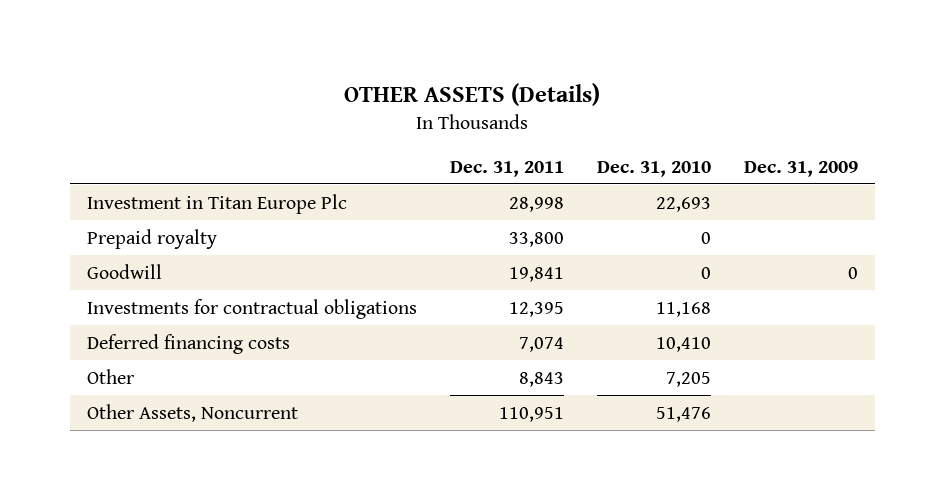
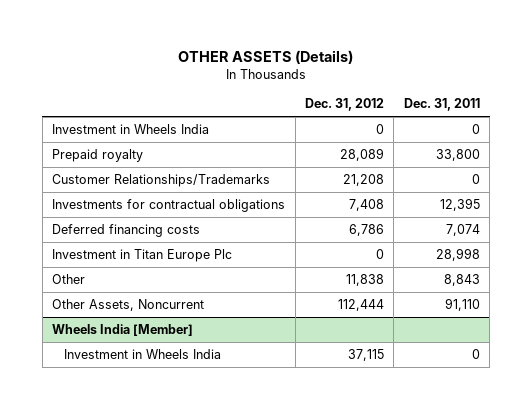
[597,160,712,177] Dec. 31, 2010 -> none
[744,160,859,177] Dec. 31, 2009 -> none
none -> [305,98,385,112] Dec. 31, 2012
none -> [52,123,210,134] Investment in Wheels India
[86,263,162,279] Goodwill -> none
none -> [52,173,271,187] Customer Relationships/Trademarks
[86,193,347,214] Investment in Titan Europe Plc -> [52,248,233,262] Investment in Titan Europe Plc
[498,406,564,422] 110,951 -> [444,297,480,311] 91,110
none -> [52,323,194,336] Wheels India [Member]
none -> [64,348,222,359] Investment in Wheels India

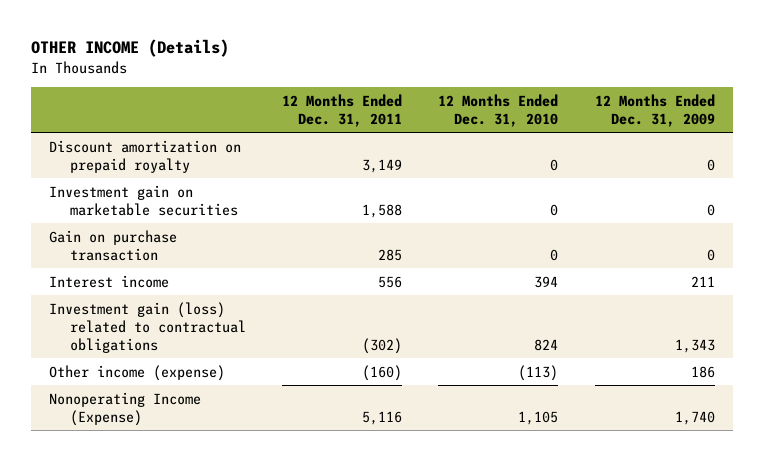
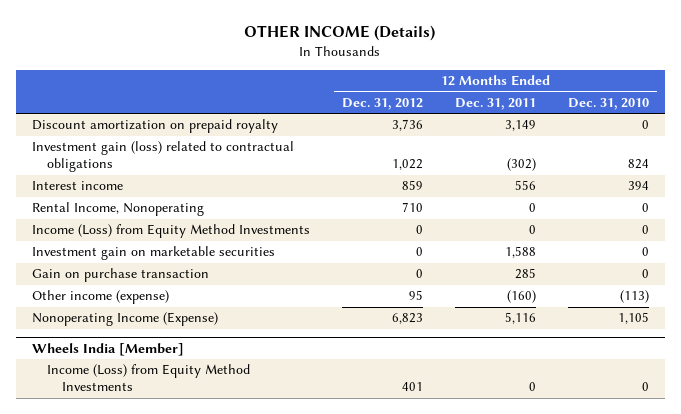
[594,93,715,127] 12 Months Ended Dec. 31, 2009 -> none
none -> [341,97,423,110] Dec. 31, 2012
[48,301,246,353] Investment gain (loss) related to contractual obligations -> [31,141,294,173] Investment gain (loss) related to contractual obligations
[48,274,169,288] Interest income -> [31,181,123,191] Interest income
none -> [31,202,204,217] Rental Income, Nonoperating
none -> [31,224,310,239] Income (Loss) from Equity Method Investments
none -> [31,342,184,356] Wheels India [Member]
none -> [46,364,250,392] Income (Loss) from Equity Method Investments

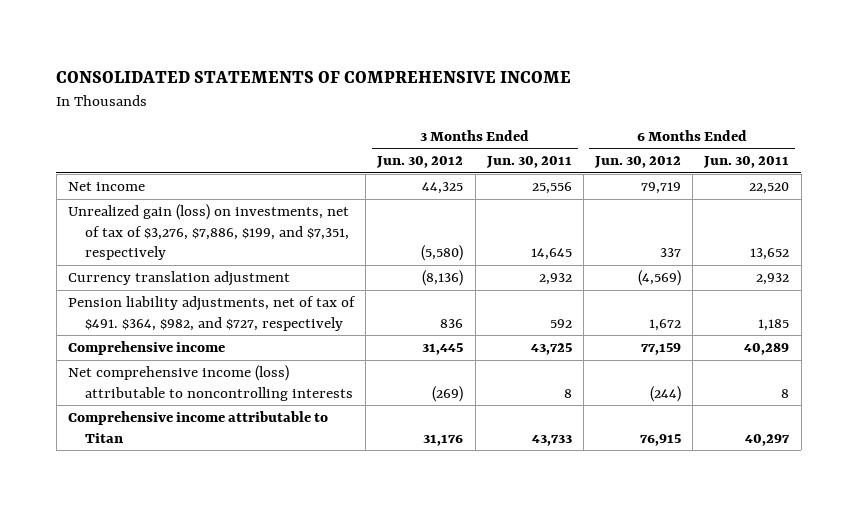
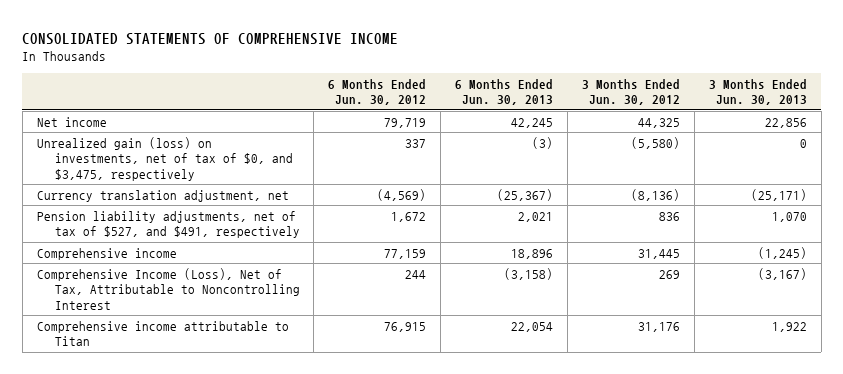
[485,156,572,169] Jun. 30, 2011 -> none
[703,156,790,169] Jun. 30, 2011 -> none
none -> [455,78,554,106] 6 Months Ended Jun. 30, 2013
none -> [708,78,807,106] 3 Months Ended Jun. 30, 2013
[68,204,350,261] Unrealized gain (loss) on investments, net of tax of $3,276, $7,886, $199, and $7,351, respectively -> [36,136,293,182] Unrealized gain (loss) on investments, net of tax of $0, and $3,475, respectively
[68,271,291,287] Currency translation adjustment -> [36,189,289,202] Currency translation adjustment, net
[68,296,357,331] Pension liability adjustments, net of tax of $491. $364, $982, and $727, respectively -> [36,210,300,239] Pension liability adjustments, net of tax of $527, and $491, respectively
[68,365,354,401] Net comprehensive income (loss) attributable to noncontrolling interests -> [36,267,300,311] Comprehensive Income (Loss), Net of Tax, Attributable to Noncontrolling Interest
[432,385,464,402] (269) -> [658,269,680,279] 269
[650,385,682,402] (244) -> [405,269,427,279] 244

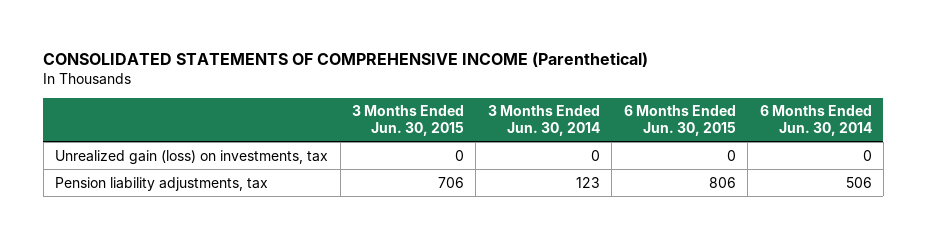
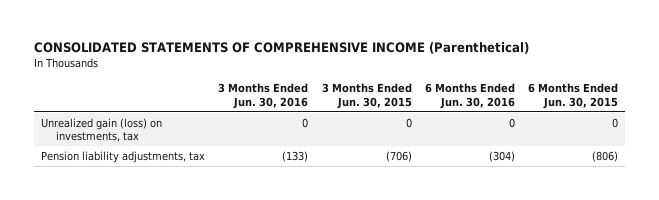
[487,105,600,136] 3 Months Ended Jun. 30, 2014 -> none
[759,105,872,136] 6 Months Ended Jun. 30, 2014 -> none
none -> [218,83,309,109] 3 Months Ended Jun. 30, 2016
none -> [425,83,516,109] 6 Months Ended Jun. 30, 2016
[437,176,464,188] 706 -> [385,151,412,163] (706)
[708,176,736,188] 806 -> [592,151,619,163] (806)

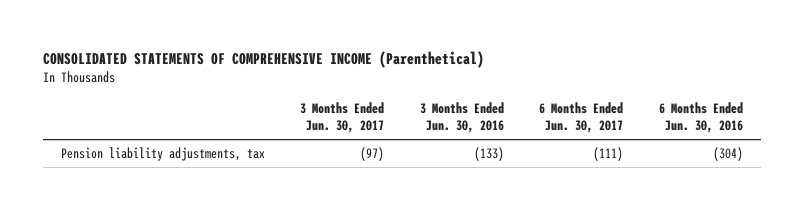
[321,83,412,109] 3 Months Ended Jun. 30, 2015 -> none
[528,83,619,109] 6 Months Ended Jun. 30, 2015 -> none
none -> [300,102,385,134] 3 Months Ended Jun. 30, 2017
none -> [539,102,624,134] 6 Months Ended Jun. 30, 2017
[41,118,163,143] Unrealized gain (loss) on investments, tax -> none

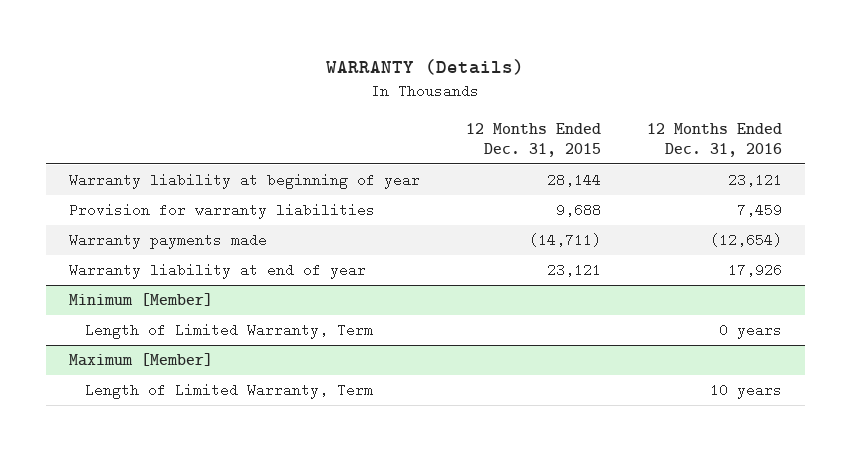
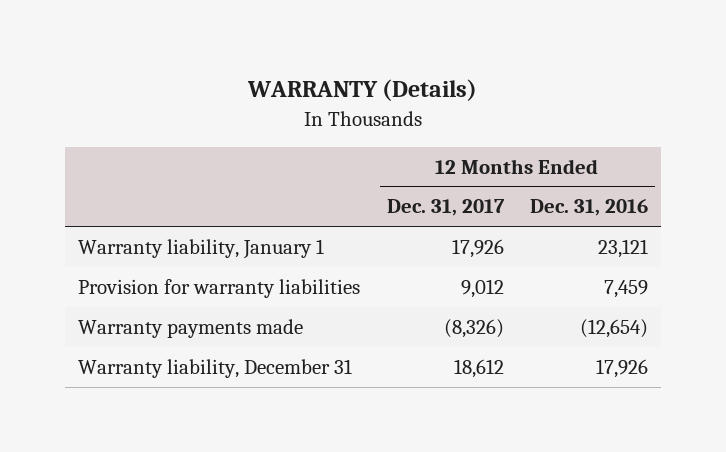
[465,122,601,157] 12 Months Ended Dec. 31, 2015 -> none
none -> [386,199,505,217] Dec. 31, 2017
[69,173,421,190] Warranty liability at beginning of year -> [78,239,325,260] Warranty liability, January 1
[69,293,214,307] Minimum [Member] -> none
[85,323,374,340] Length of Limited Warranty, Term -> none
[69,353,214,367] Maximum [Member] -> none
[85,383,374,400] Length of Limited Warranty, Term -> none
[69,263,367,280] Warranty liability at end of year -> [78,359,353,379] Warranty liability, December 31

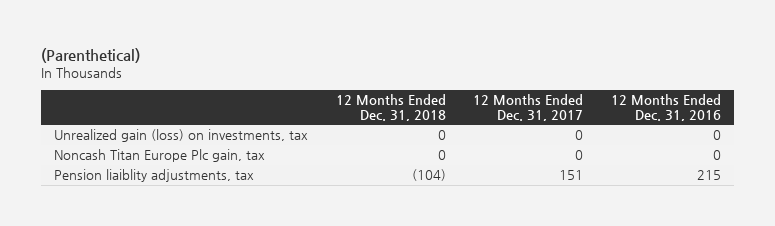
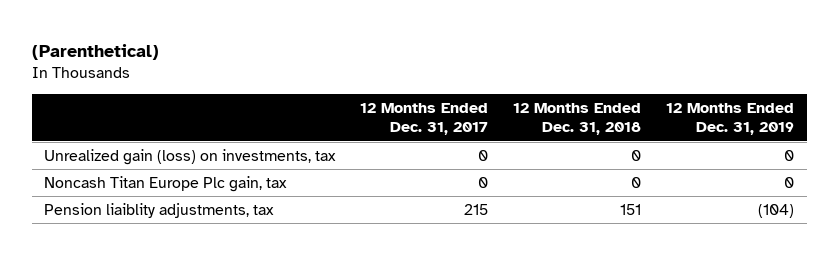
[610,94,721,121] 12 Months Ended Dec. 31, 2016 -> none
none -> [666,102,795,136] 12 Months Ended Dec. 31, 2019
[411,169,446,182] (104) -> [620,203,642,215] 151
[559,170,584,181] 151 -> [464,203,489,215] 215

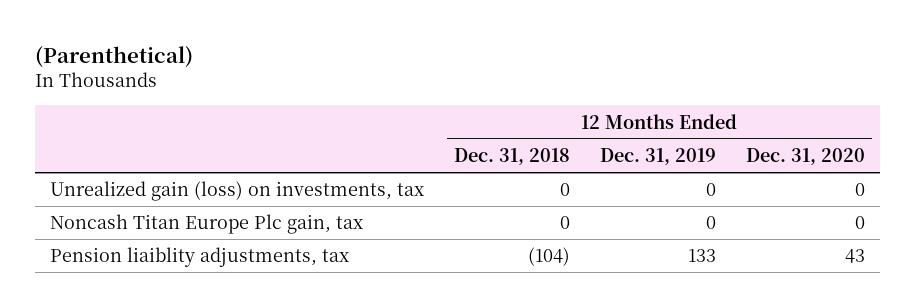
[360,102,489,136] 12 Months Ended Dec. 31, 2017 -> none
none -> [745,147,865,165] Dec. 31, 2020
[620,203,642,215] 151 -> [528,247,571,267] (104)
[758,203,795,218] (104) -> [687,249,716,263] 133

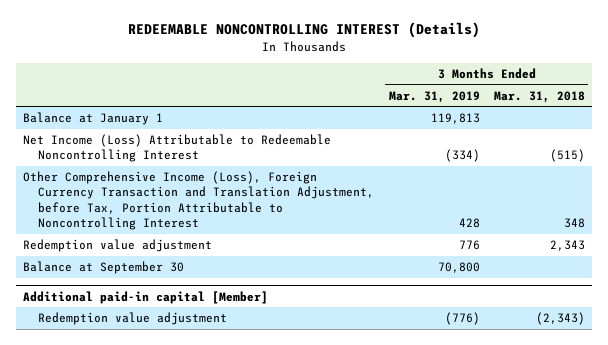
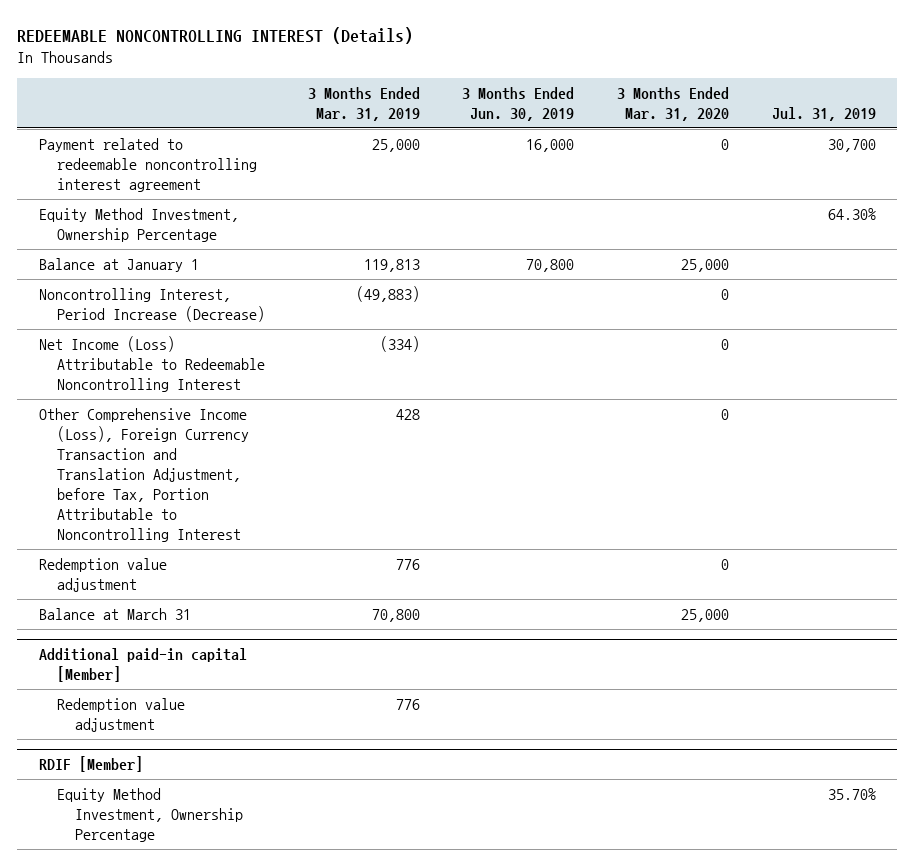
[493,90,585,103] Mar. 31, 2018 -> none
none -> [462,86,575,121] 3 Months Ended Jun. 30, 2019
none -> [617,86,730,121] 3 Months Ended Mar. 31, 2020
none -> [772,106,877,121] Jul. 31, 2019
none -> [38,137,257,193] Payment related to redeemable noncontrolling interest agreement
none -> [38,207,239,243] Equity Method Investment, Ownership Percentage
none -> [38,287,265,323] Noncontrolling Interest, Period Increase (Decrease)
[22,261,184,275] Balance at September 30 -> [38,607,191,620] Balance at March 31
[444,312,480,326] (776) -> [395,698,420,710] 776
none -> [38,755,143,772] RDIF [Member]
none -> [56,787,243,843] Equity Method Investment, Ownership Percentage

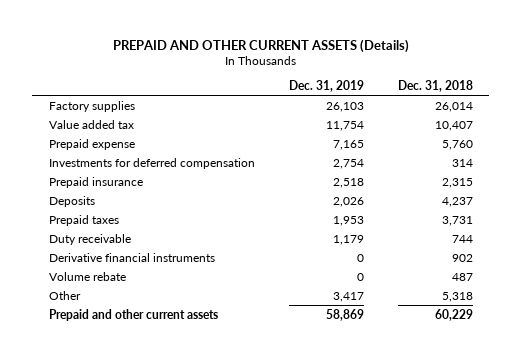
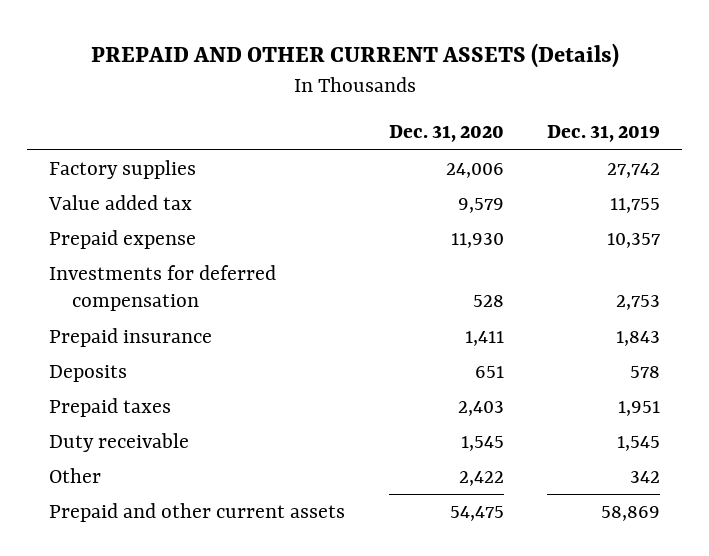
[397,80,473,93] Dec. 31, 2018 -> none
none -> [388,125,504,143] Dec. 31, 2020
[49,252,216,262] Derivative financial instruments -> none
[49,271,127,281] Volume rebate -> none
[325,101,364,112] 26,103 -> [607,163,661,179] 27,742
[325,120,364,131] 11,754 -> [610,198,661,214] 11,755
[332,139,364,150] 7,165 -> [607,233,661,249] 10,357
[332,158,364,169] 2,754 -> [616,295,661,311] 2,753
[332,177,364,188] 2,518 -> [616,331,661,347] 1,843
[332,196,364,207] 2,026 -> [630,366,661,379] 578
[332,215,364,226] 1,953 -> [618,401,661,417] 1,951
[332,234,364,245] 1,179 -> [617,436,661,452] 1,545
[332,291,364,302] 3,417 -> [630,471,661,484] 342

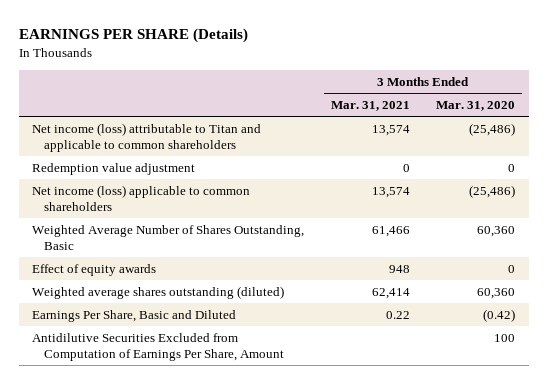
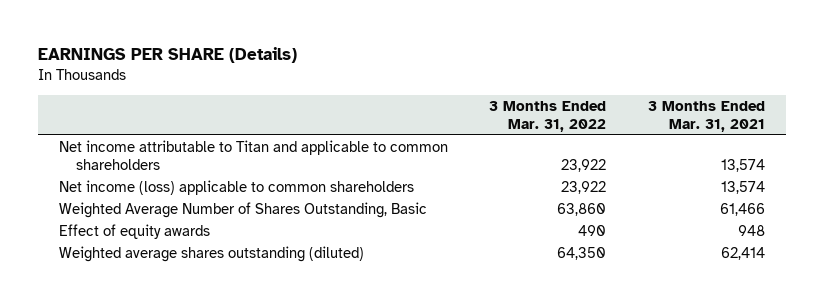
[436,101,516,112] Mar. 31, 2020 -> none
none -> [489,100,607,132] 3 Months Ended Mar. 31, 2022
[31,162,195,175] Redemption value adjustment -> none
[31,122,261,153] Net income (loss) attributable to Titan and applicable to common shareholders -> [58,140,448,170] Net income attributable to Titan and applicable to common shareholders
[31,309,236,322] Earnings Per Share, Basic and Diluted -> none
[31,332,284,362] Antidilutive Securities Excluded from Computation of Earnings Per Share, Amount -> none

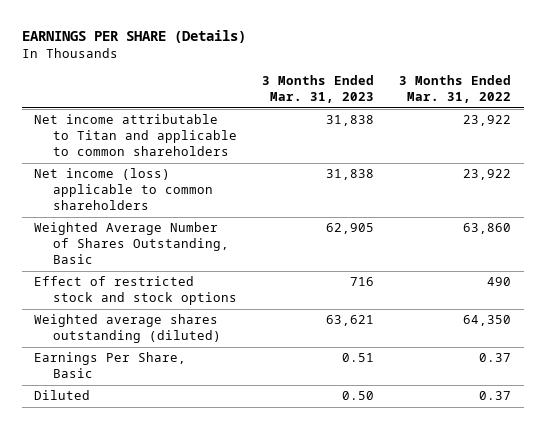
[648,100,766,132] 3 Months Ended Mar. 31, 2021 -> none
none -> [262,75,375,104] 3 Months Ended Mar. 31, 2023
[58,224,210,240] Effect of equity awards -> [34,276,238,306] Effect of restricted stock and stock options
none -> [34,352,187,379] Earnings Per Share, Basic
none -> [34,390,91,401] Diluted

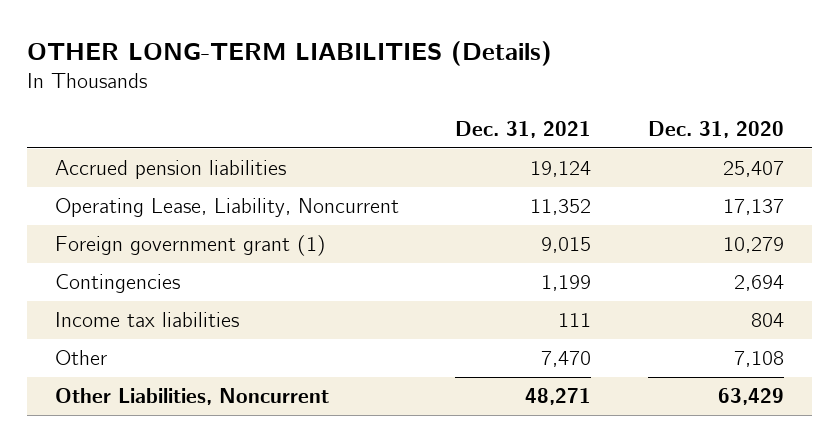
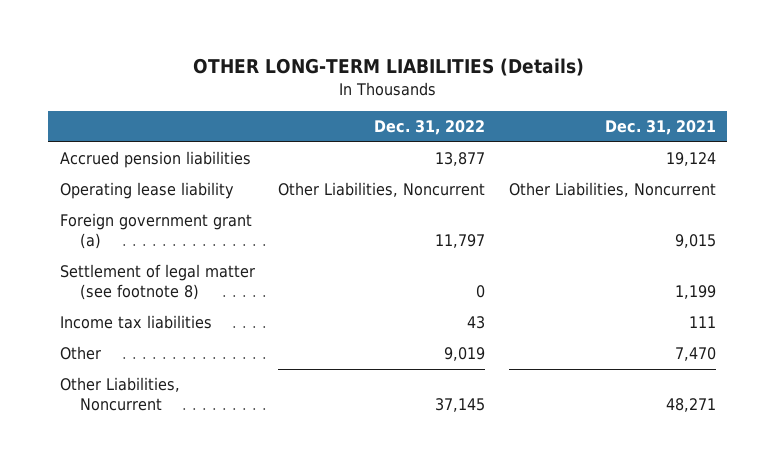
[647,120,784,138] Dec. 31, 2020 -> none
none -> [374,120,486,136] Dec. 31, 2022
[55,198,400,218] Operating Lease, Liability, Noncurrent -> [60,182,235,200] Operating lease liability
[530,199,592,216] 11,352 -> [508,182,716,198] Other Liabilities, Noncurrent
[55,235,327,257] Foreign government grant (1) -> [60,213,253,250] Foreign government grant (a)
[55,274,181,294] Contingencies -> [60,264,256,301] Settlement of legal matter (see footnote 8)

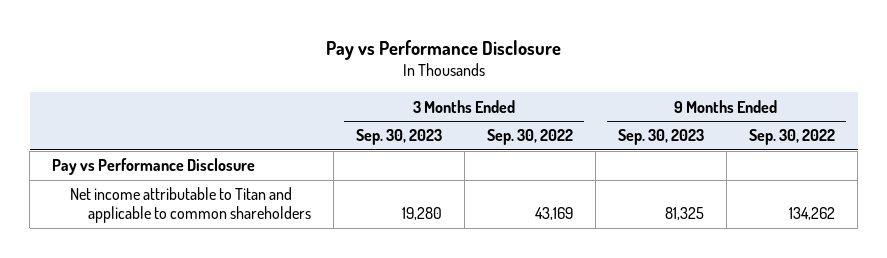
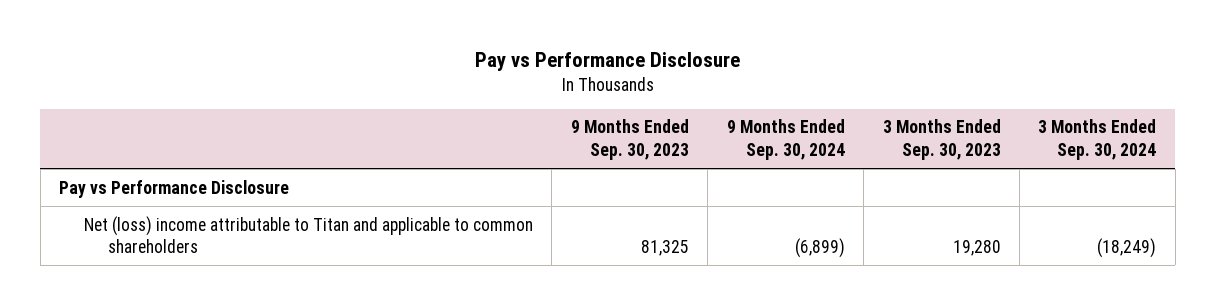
[486,129,573,146] Sep. 30, 2022 -> none
[748,129,835,146] Sep. 30, 2022 -> none
none -> [726,119,845,161] 9 Months Ended Sep. 30, 2024
none -> [1038,119,1157,161] 3 Months Ended Sep. 30, 2024
[69,187,311,224] Net income attributable to Titan and applicable to common shareholders -> [83,215,533,254] Net (loss) income attributable to Titan and applicable to common shareholders

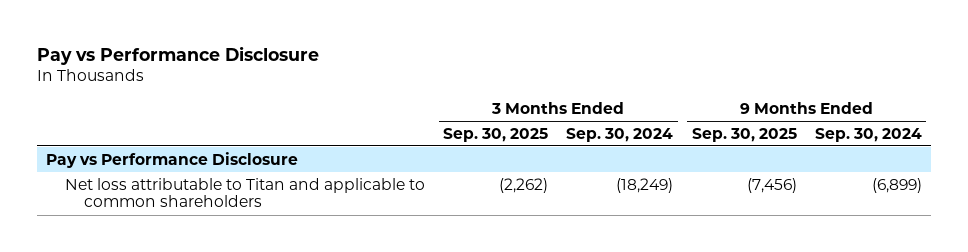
[570,119,689,161] 9 Months Ended Sep. 30, 2023 -> none
[882,119,1001,161] 3 Months Ended Sep. 30, 2023 -> none
none -> [443,127,549,142] Sep. 30, 2025
none -> [691,127,797,142] Sep. 30, 2025
[83,215,533,254] Net (loss) income attributable to Titan and applicable to common shareholders -> [65,177,426,208] Net loss attributable to Titan and applicable to common shareholders

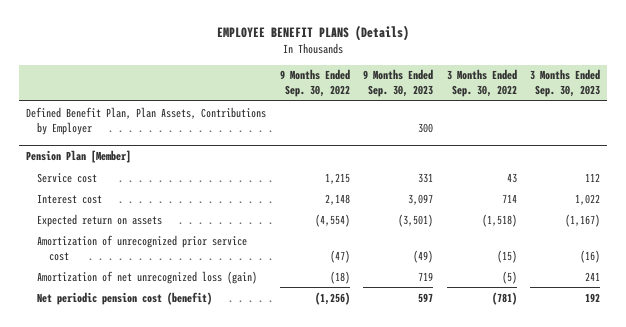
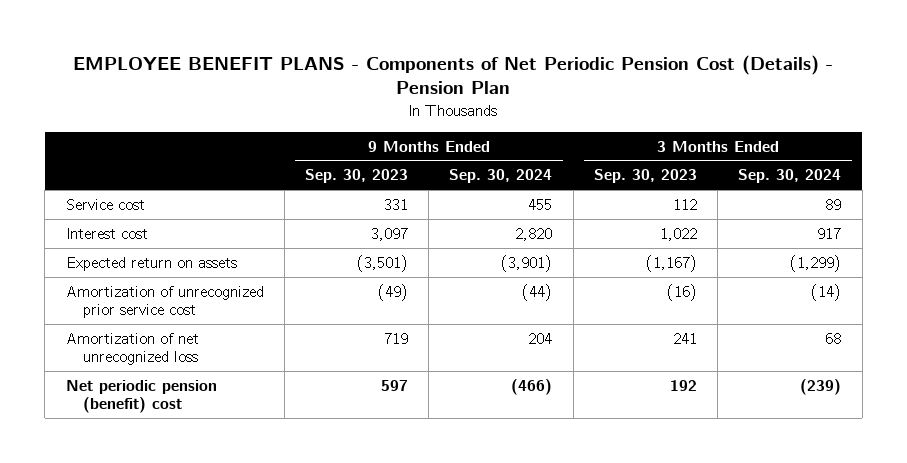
[217,25,410,42] EMPLOYEE BENEFIT PLANS (Details) -> [73,54,834,95] EMPLOYEE BENEFIT PLANS - Components of Net Periodic Pension Cost (Details) - Pension Plan
[279,69,350,98] 9 Months Ended Sep. 30, 2022 -> none
[446,69,517,98] 3 Months Ended Sep. 30, 2022 -> none
none -> [449,169,553,184] Sep. 30, 2024
none -> [738,169,842,184] Sep. 30, 2024
[26,106,267,135] Defined Benefit Plan, Plan Assets, Contributions by Employer -> none
[26,150,132,164] Pension Plan [Member] -> none
[37,270,258,284] Amortization of net unrecognized loss (gain) -> [65,332,199,366] Amortization of net unrecognized loss
[37,291,213,305] Net periodic pension cost (benefit) -> [65,379,217,414] Net periodic pension (benefit) cost

